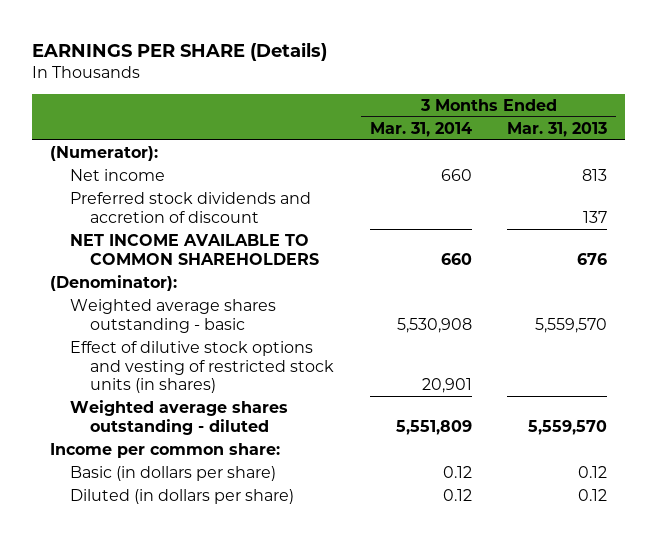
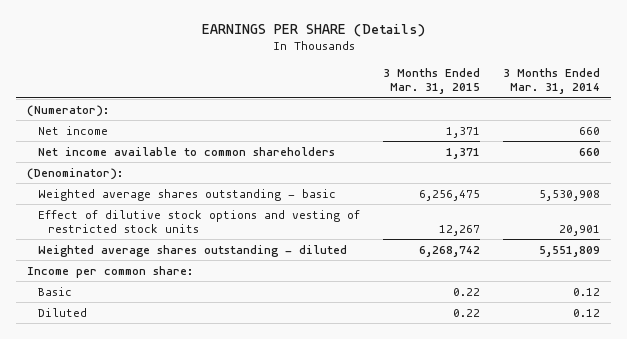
[507,121,608,137] Mar. 31, 2013 -> none
none -> [382,68,480,95] 3 Months Ended Mar. 31, 2015
[70,192,312,223] Preferred stock dividends and accretion of discount -> none
[70,234,320,265] NET INCOME AVAILABLE TO COMMON SHAREHOLDERS -> [37,146,335,156] Net income available to common shareholders
[70,341,335,394] Effect of dilutive stock options and vesting of restricted stock units (in shares) -> [37,209,360,233] Effect of dilutive stock options and vesting of restricted stock units
[70,466,277,482] Basic (in dollars per share) -> [37,286,72,296] Basic
[70,489,295,505] Diluted (in dollars per share) -> [37,307,87,317] Diluted

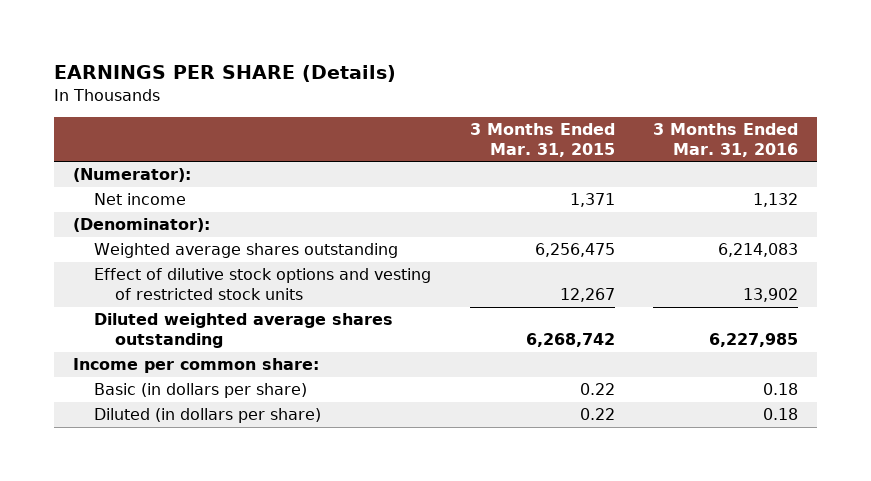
[502,68,600,95] 3 Months Ended Mar. 31, 2014 -> none
none -> [652,122,798,157] 3 Months Ended Mar. 31, 2016
[37,146,335,156] Net income available to common shareholders -> none
[37,188,336,201] Weighted average shares outstanding - basic -> [94,243,399,259] Weighted average shares outstanding
[37,244,347,257] Weighted average shares outstanding - diluted -> [94,313,394,349] Diluted weighted average shares outstanding
[37,286,72,296] Basic -> [94,383,308,399] Basic (in dollars per share)
[37,307,87,317] Diluted -> [94,408,322,424] Diluted (in dollars per share)

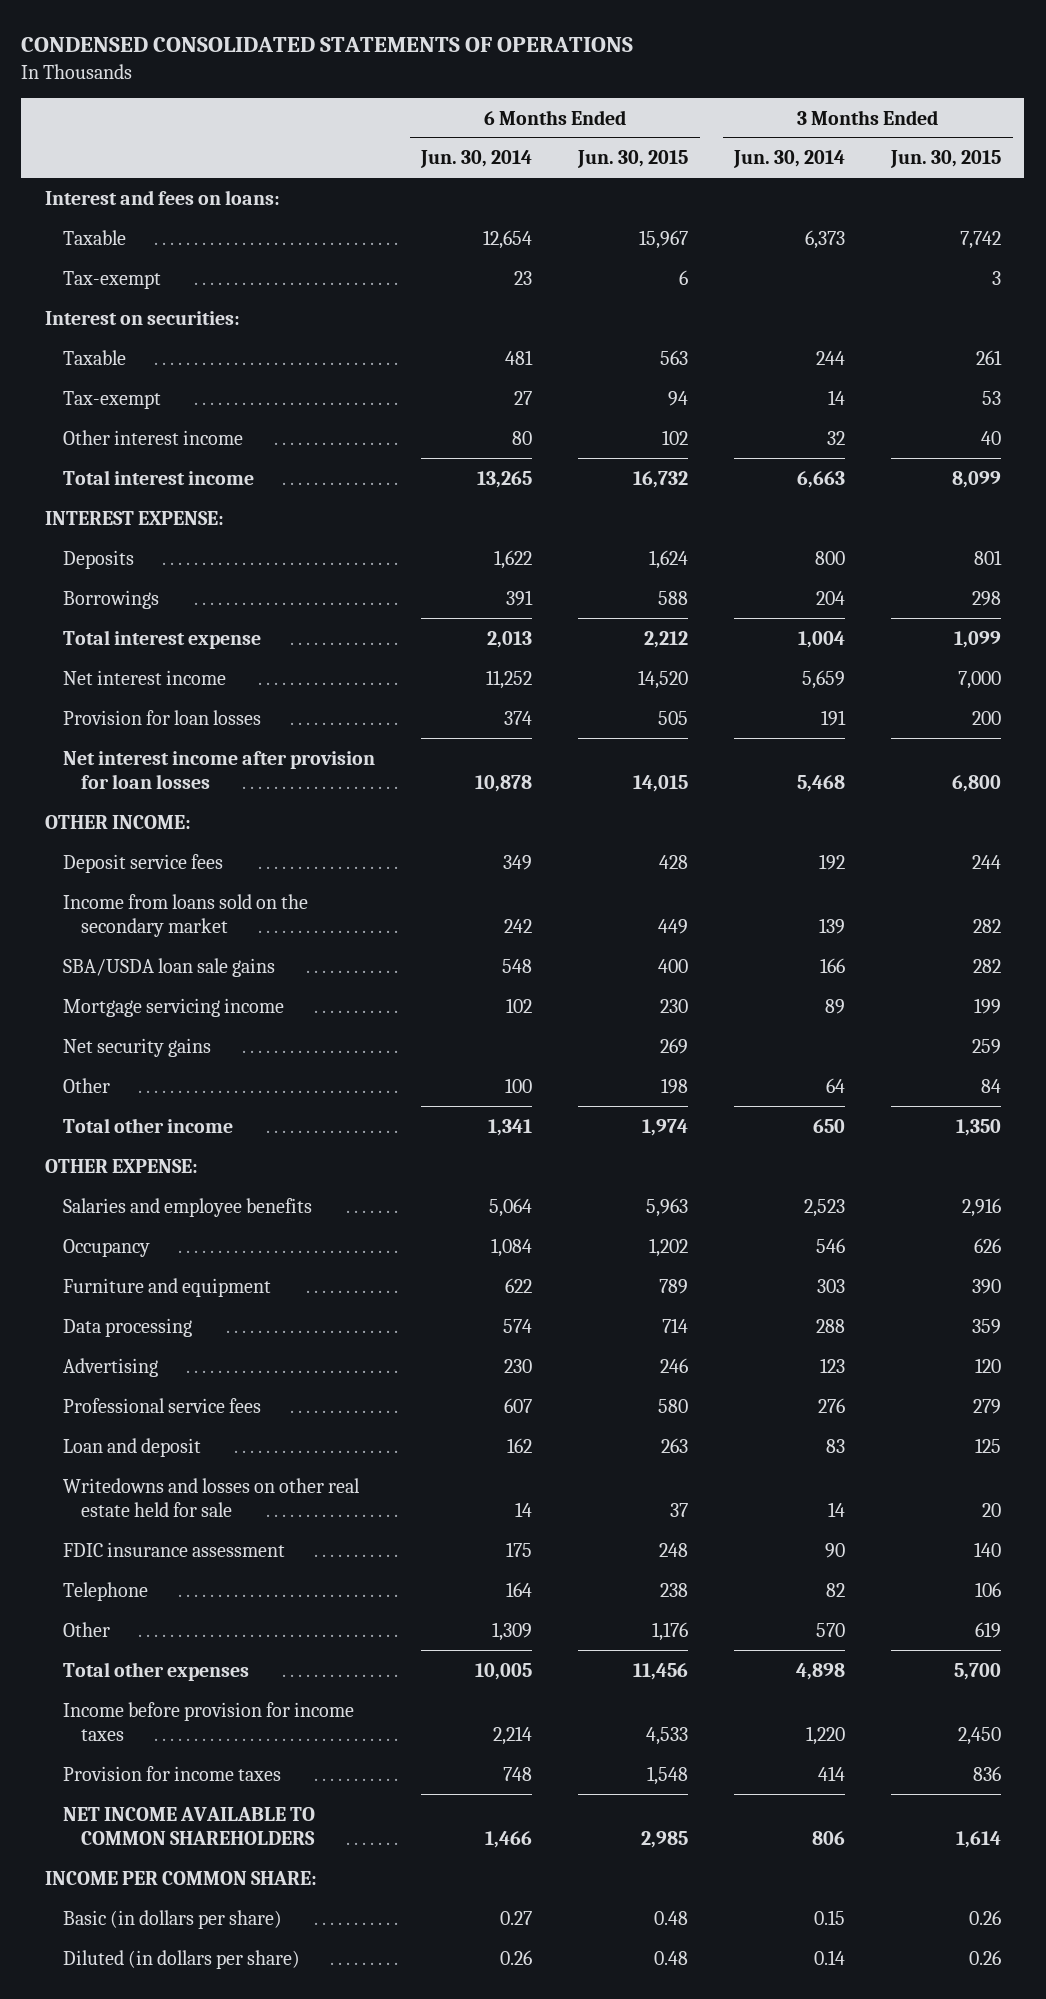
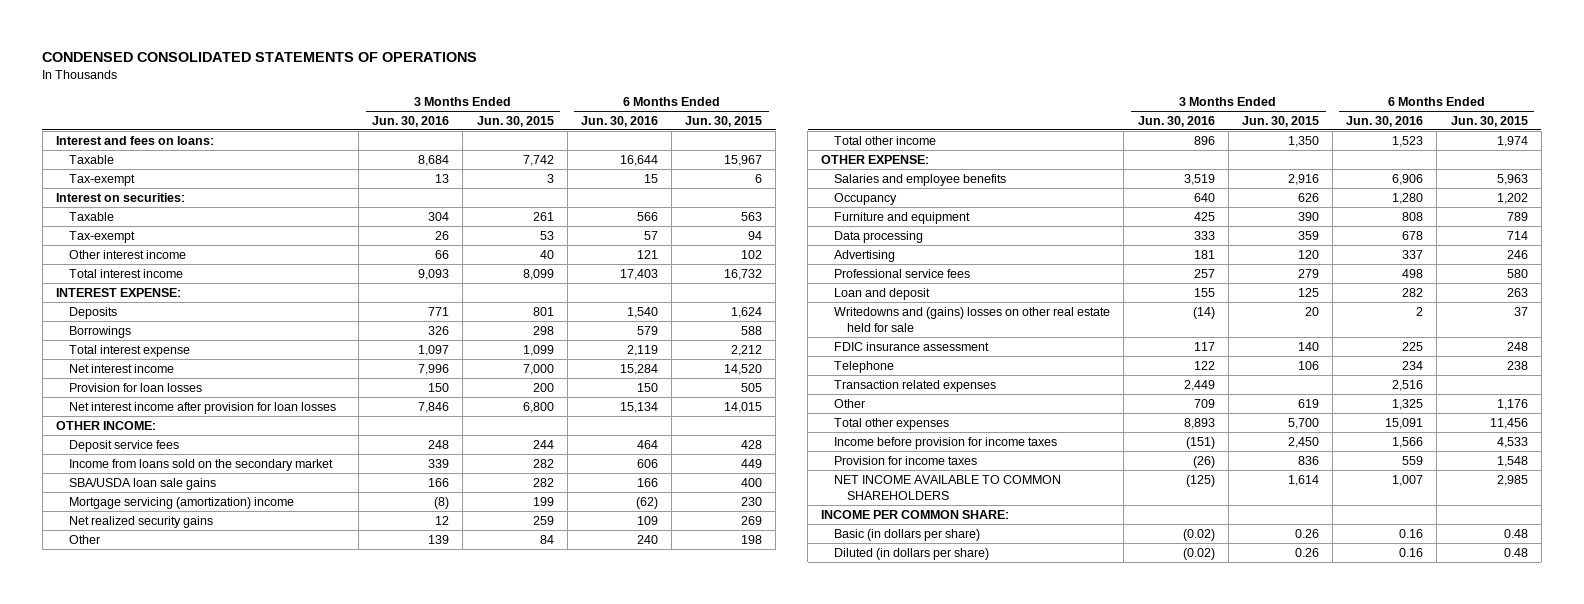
[420,150,533,169] Jun. 30, 2014 -> none
[733,150,846,169] Jun. 30, 2014 -> none
none -> [372,115,450,127] Jun. 30, 2016
none -> [580,115,658,127] Jun. 30, 2016
[62,997,284,1017] Mortgage servicing income -> [69,496,295,509] Mortgage servicing (amortization) income
[62,1037,211,1057] Net security gains -> [69,515,214,528] Net realized security gains
[62,1477,360,1518] Writedowns and losses on other real estate held for sale -> [834,306,1111,332] Writedowns and (gains) losses on other real estate held for sale
none -> [834,379,997,392] Transaction related expenses

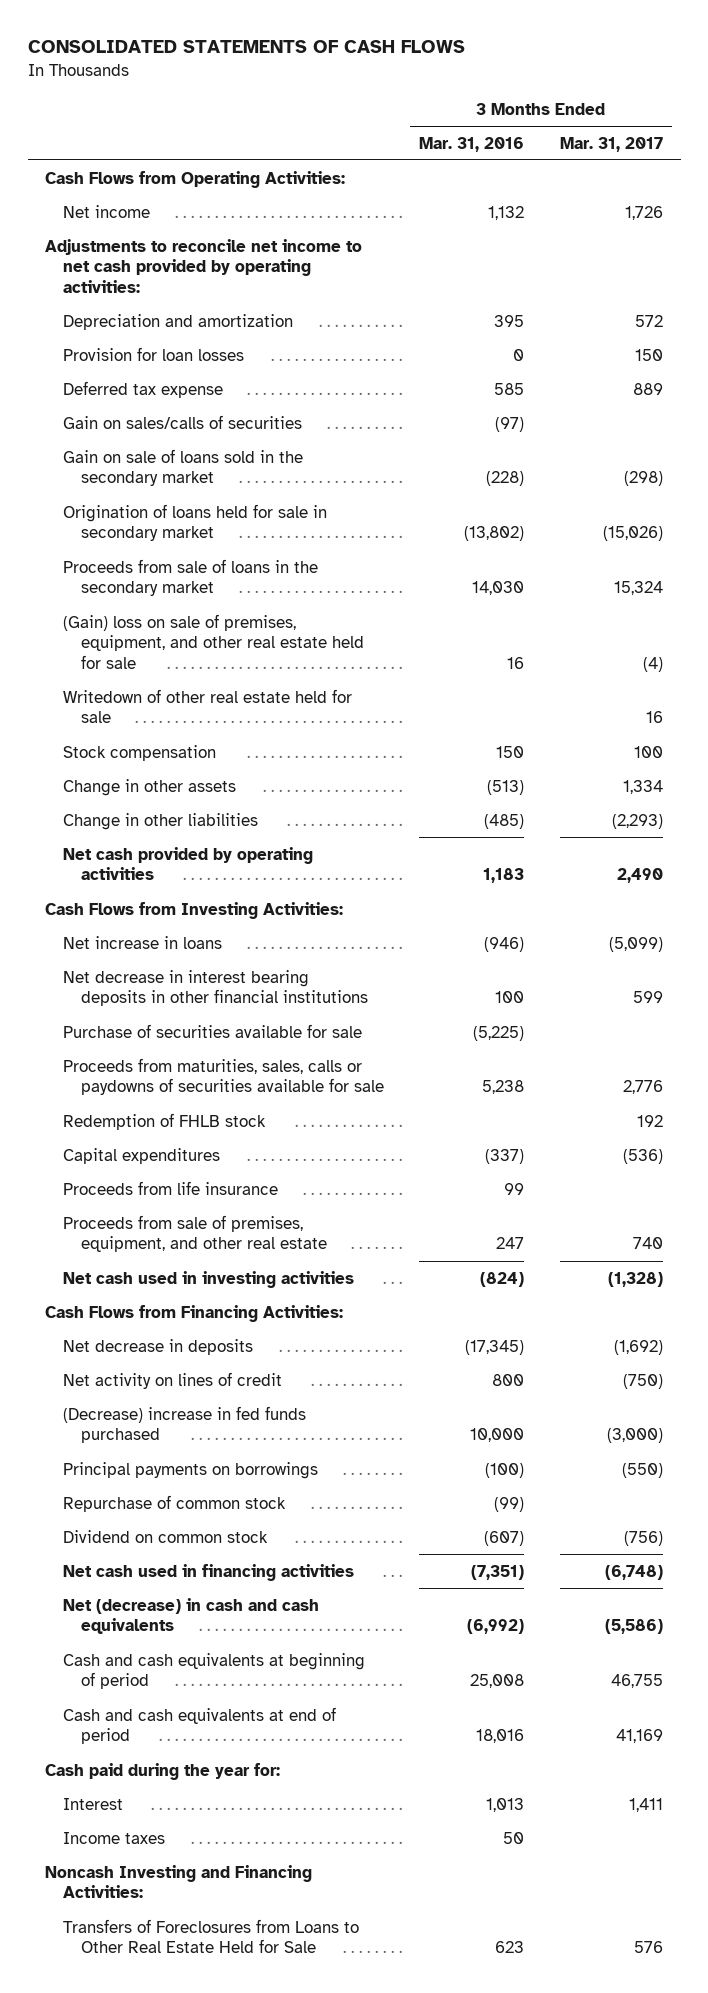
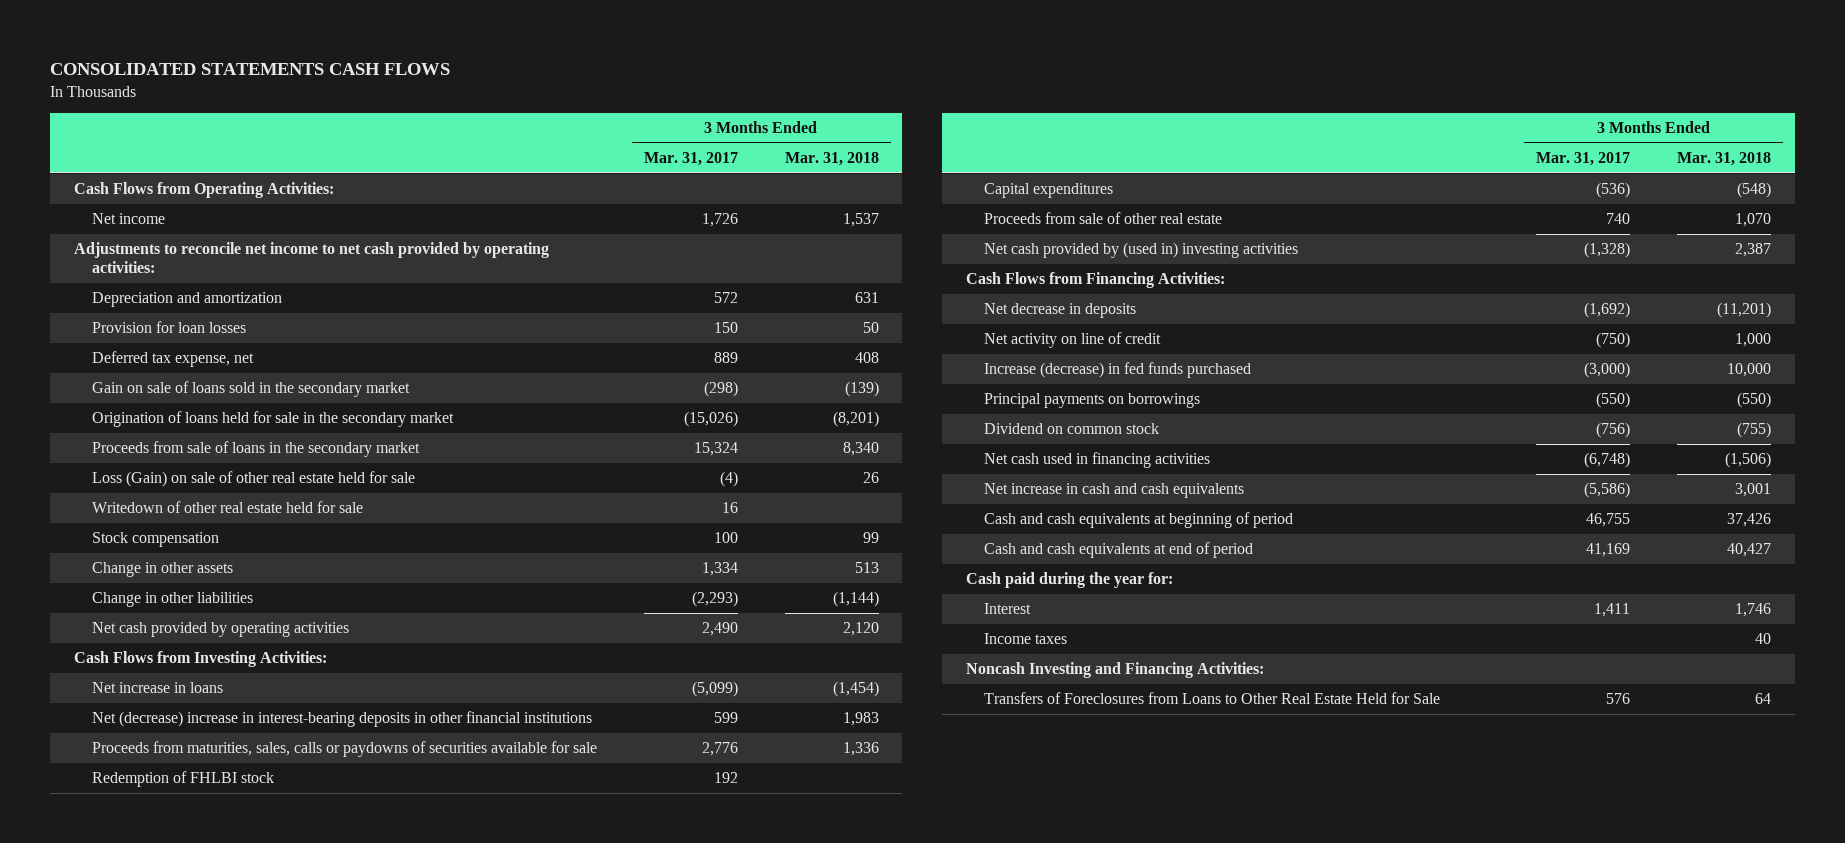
[27,40,465,54] CONSOLIDATED STATEMENTS OF CASH FLOWS -> [50,62,451,75] CONSOLIDATED STATEMENTS CASH FLOWS
[419,136,525,152] Mar. 31, 2016 -> none
none -> [784,151,879,166] Mar. 31, 2018
[63,414,303,429] Gain on sales/calls of securities -> none
[63,380,224,398] Deferred tax expense -> [91,351,254,368] Deferred tax expense, net
[63,503,328,542] Origination of loans held for sale in secondary market -> [91,411,454,428] Origination of loans held for sale in the secondary market
[63,613,364,669] (Gain) loss on sale of premises, equipment, and other real estate held for sale -> [91,471,415,488] Loss (Gain) on sale of other real estate held for sale
[63,1023,363,1038] Purchase of securities available for sale -> none
[63,969,368,1007] Net decrease in interest bearing deposits in other financial institutions -> [91,711,592,728] Net (decrease) increase in interest-bearing deposits in other financial institutions
[63,1112,267,1130] Redemption of FHLB stock -> [91,771,274,788] Redemption of FHLBI stock
[63,1180,279,1195] Proceeds from life insurance -> none
[63,1214,327,1253] Proceeds from sale of premises, equipment, and other real estate -> [983,212,1222,225] Proceeds from sale of other real estate
[63,1270,355,1288] Net cash used in investing activities -> [983,242,1298,259] Net cash provided by (used in) investing activities
[63,1371,283,1389] Net activity on lines of credit -> [983,332,1161,349] Net activity on line of credit
[63,1405,307,1444] (Decrease) increase in fed funds purchased -> [983,362,1251,379] Increase (decrease) in fed funds purchased
[63,1494,287,1512] Repurchase of common stock -> none
[63,1597,320,1635] Net (decrease) in cash and cash equivalents -> [983,483,1244,499] Net increase in cash and cash equivalents

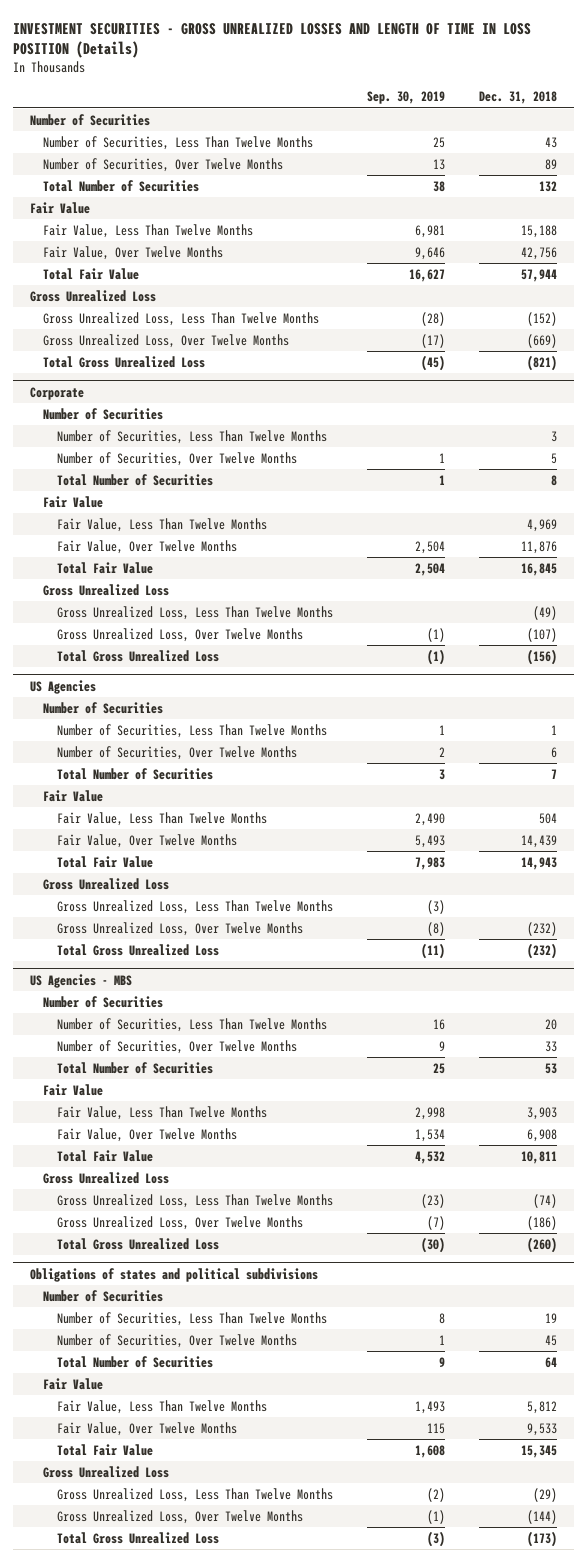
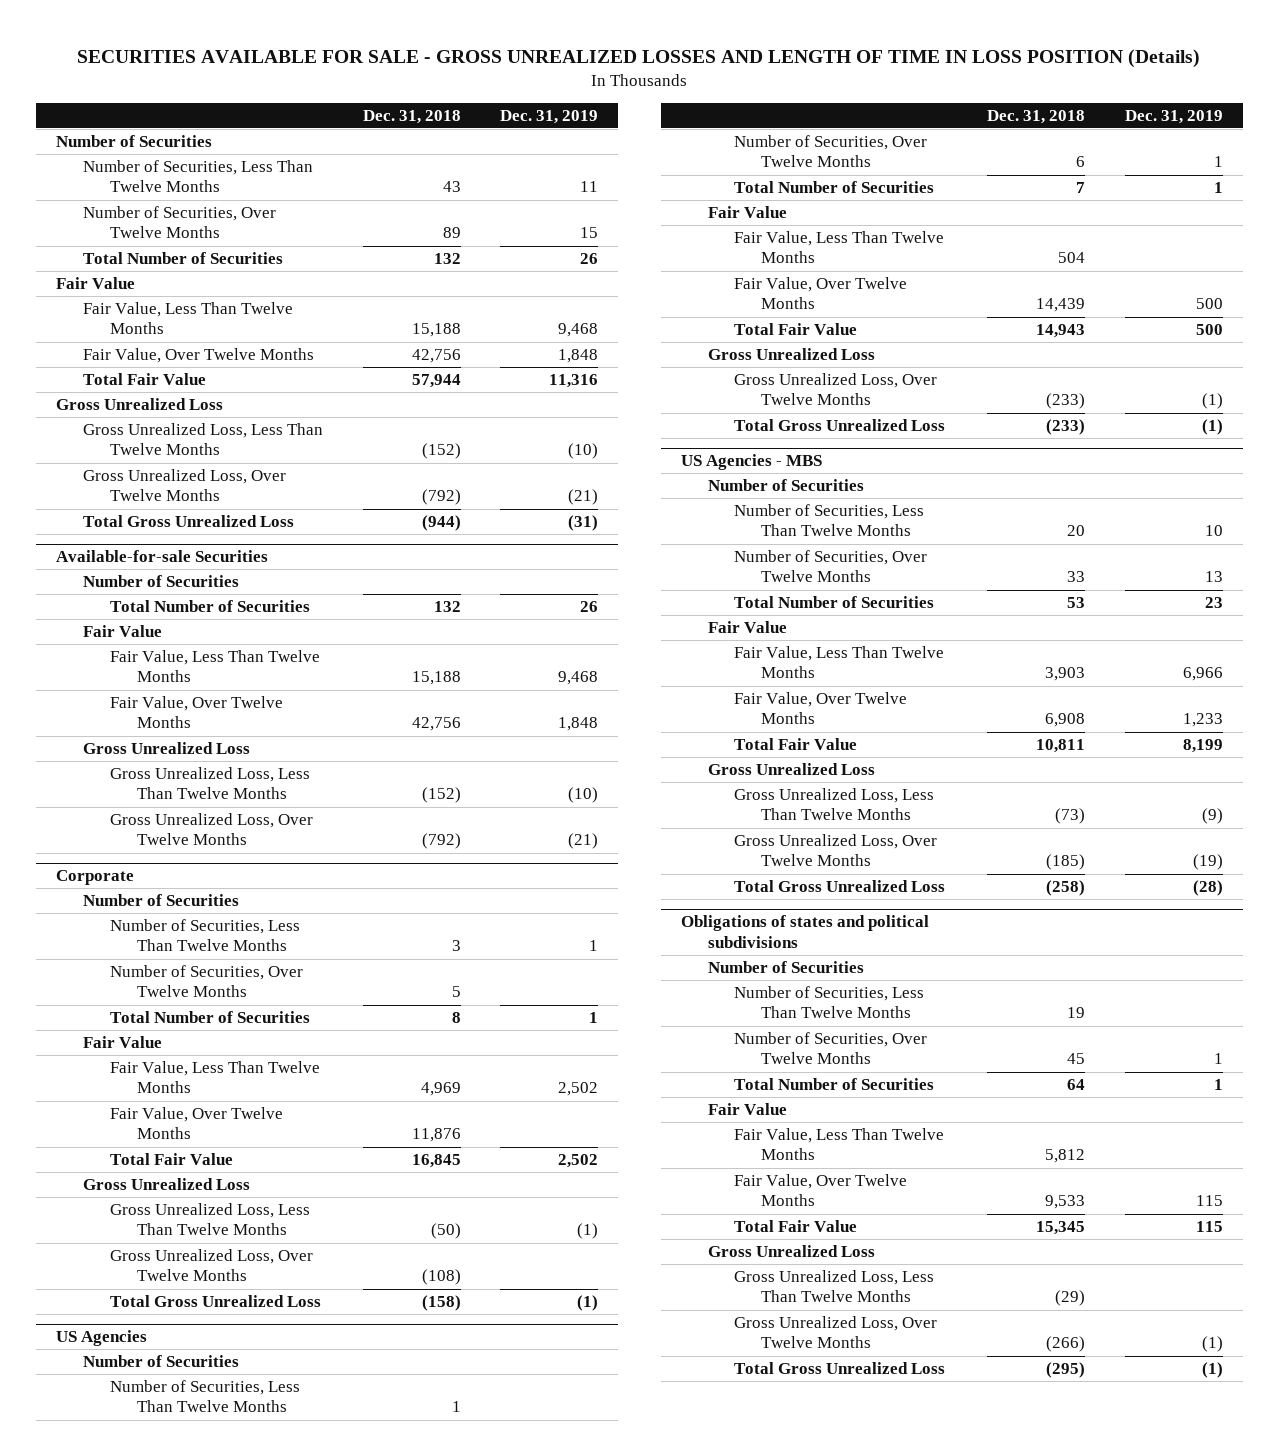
[13,22,532,59] INVESTMENT SECURITIES - GROSS UNREALIZED LOSSES AND LENGTH OF TIME IN LOSS POSITION (Details) -> [77,48,1201,68] SECURITIES AVAILABLE FOR SALE - GROSS UNREALIZED LOSSES AND LENGTH OF TIME IN LOSS POSITION (Details)
[366,91,445,105] Sep. 30, 2019 -> none
none -> [500,109,599,124] Dec. 31, 2019
[526,333,557,348] (669) -> [421,489,461,506] (792)
[526,354,557,371] (821) -> [421,515,461,532] (944)
none -> [55,550,268,563] Available-for-sale Securities
none -> [82,575,239,588] Number of Securities
none -> [109,600,310,613] Total Number of Securities
none -> [82,625,162,638] Fair Value
none -> [109,650,320,683] Fair Value, Less Than Twelve Months
none -> [109,696,283,729] Fair Value, Over Twelve Months
none -> [82,742,250,755] Gross Unrealized Loss
none -> [109,767,310,800] Gross Unrealized Loss, Less Than Twelve Months
none -> [109,813,313,846] Gross Unrealized Loss, Over Twelve Months
[532,605,557,620] (49) -> [430,1223,461,1240] (50)
[526,627,557,642] (107) -> [421,1269,461,1286] (108)
[526,648,557,665] (156) -> [421,1295,461,1312] (158)
[56,899,333,914] Gross Unrealized Loss, Less Than Twelve Months -> none
[526,921,557,936] (232) -> [1046,393,1086,410] (233)
[526,942,557,959] (232) -> [1046,419,1086,436] (233)
[532,1193,557,1208] (74) -> [1055,808,1086,825] (73)
[526,1215,557,1230] (186) -> [1046,854,1086,871] (185)
[526,1236,557,1253] (260) -> [1046,880,1086,897] (258)
[526,1509,557,1524] (144) -> [1046,1336,1086,1353] (266)
[526,1530,557,1547] (173) -> [1046,1362,1086,1379] (295)

